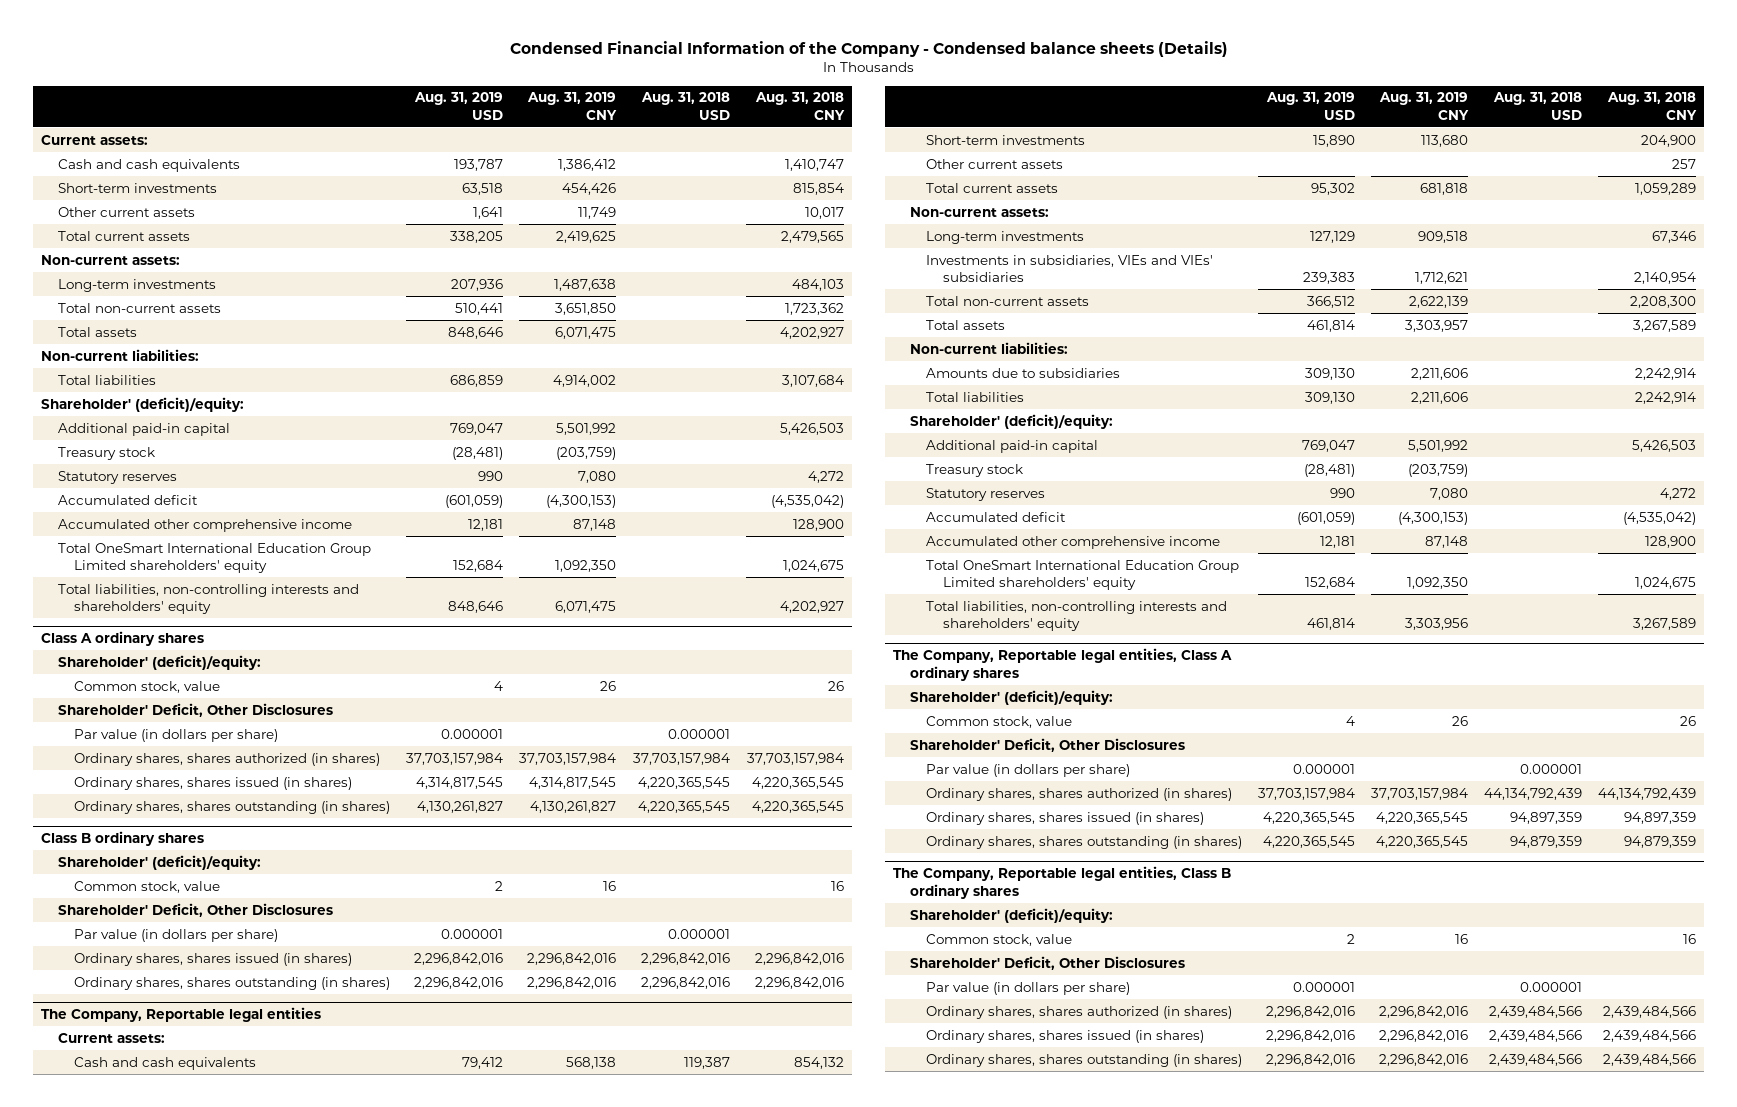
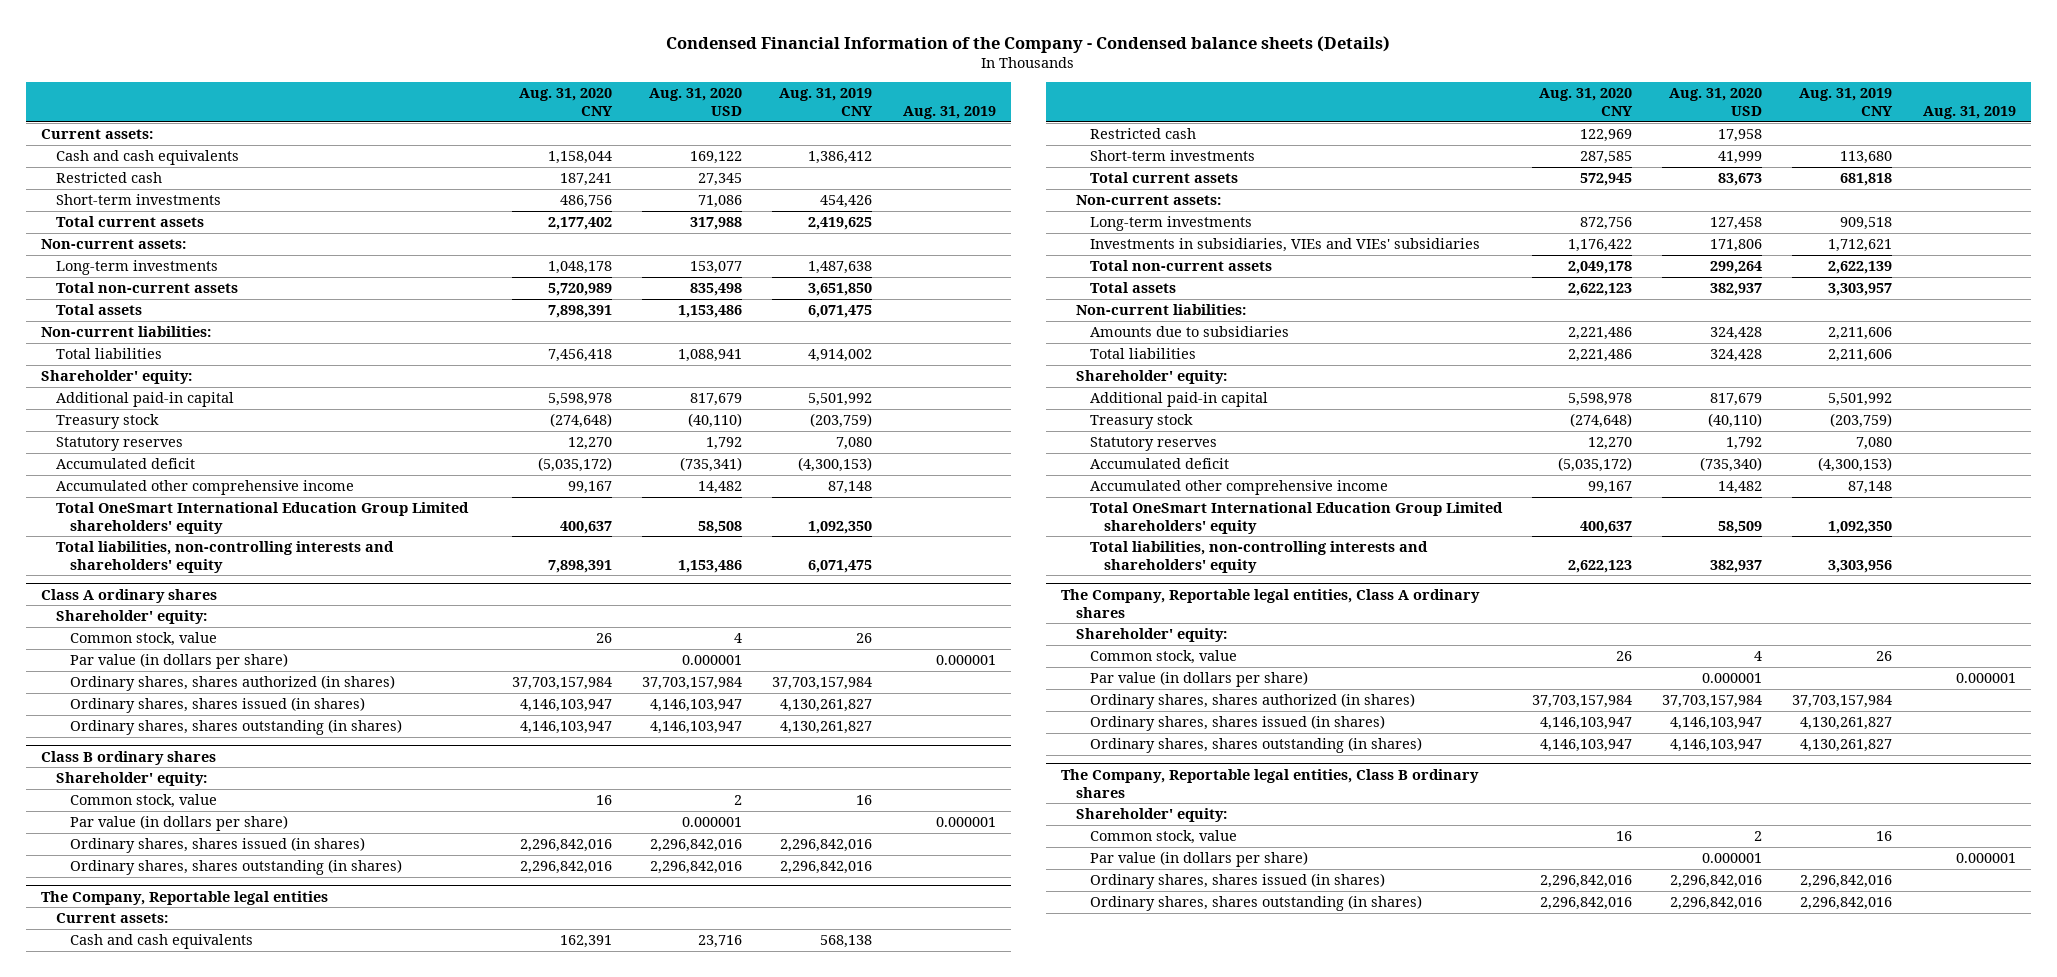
[414,92,504,120] Aug. 31, 2019 USD -> none
[640,92,730,120] Aug. 31, 2018 USD -> none
[754,92,845,120] Aug. 31, 2018 CNY -> none
none -> [519,88,614,117] Aug. 31, 2020 CNY
none -> [649,88,743,117] Aug. 31, 2020 USD
none -> [902,106,996,120] Aug. 31, 2019
none -> [55,171,162,183] Restricted cash
[57,206,195,217] Other current assets -> none
[41,396,245,412] Shareholder' (deficit)/equity: -> [41,369,193,384] Shareholder' equity:
[57,654,261,670] Shareholder' (deficit)/equity: -> [55,609,207,624] Shareholder' equity:
[57,702,333,717] Shareholder' Deficit, Other Disclosures -> none
[528,776,616,789] 4,314,817,545 -> [780,698,873,712] 4,130,261,827
[57,854,261,870] Shareholder' (deficit)/equity: -> [55,771,207,786] Shareholder' equity:
[57,902,333,917] Shareholder' Deficit, Other Disclosures -> none
none -> [1090,127,1197,139] Restricted cash
[926,158,1064,169] Other current assets -> none
[909,413,1113,429] Shareholder' (deficit)/equity: -> [1075,369,1227,384] Shareholder' equity:
[909,689,1113,705] Shareholder' (deficit)/equity: -> [1075,627,1227,642] Shareholder' equity:
[909,737,1185,752] Shareholder' Deficit, Other Disclosures -> none
[1376,811,1469,824] 4,220,365,545 -> [1800,716,1893,730] 4,130,261,827
[1376,835,1469,848] 4,220,365,545 -> [1800,738,1893,752] 4,130,261,827
[909,907,1113,923] Shareholder' (deficit)/equity: -> [1075,807,1227,822] Shareholder' equity:
[909,955,1185,970] Shareholder' Deficit, Other Disclosures -> none
[926,1005,1233,1019] Ordinary shares, shares authorized (in shares) -> none

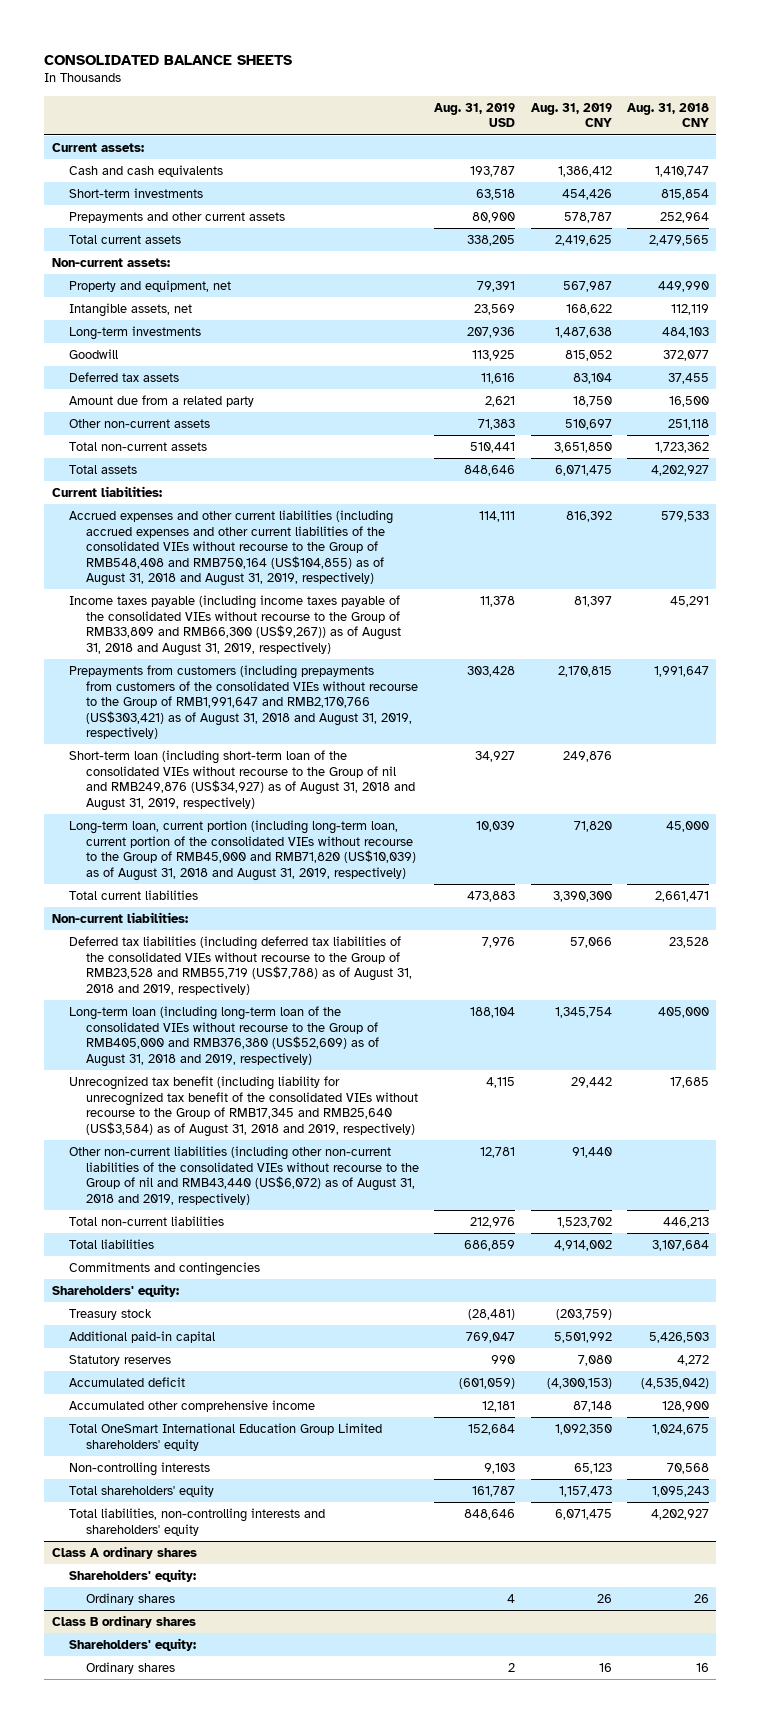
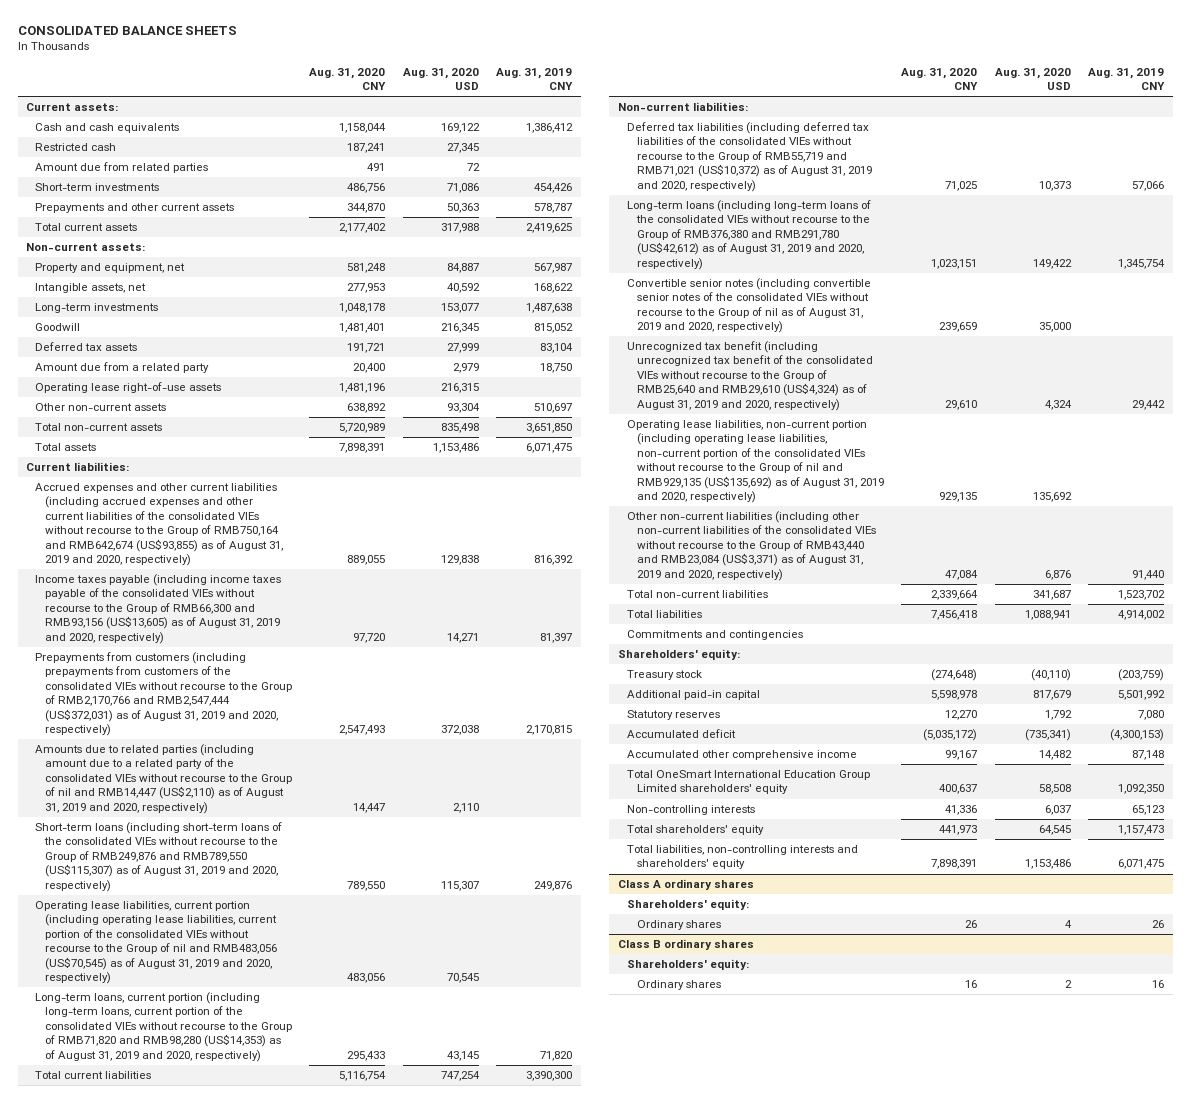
[434,102,516,128] Aug. 31, 2019 USD -> none
[626,102,709,128] Aug. 31, 2018 CNY -> none
none -> [309,67,387,91] Aug. 31, 2020 CNY
none -> [402,67,479,91] Aug. 31, 2020 USD
none -> [35,143,117,152] Restricted cash
none -> [35,162,209,174] Amount due from related parties
none -> [35,382,222,394] Operating lease right-of-use assets
[68,510,393,587] Accrued expenses and other current liabilities (including accrued expenses and other current liabilities of the consolidated VIEs without recourse to the Group of RMB548,408 and RMB750,164 (US$104,855) as of August 31, 2018 and August 31, 2019, respectively) -> [35,483,283,566] Accrued expenses and other current liabilities (including accrued expenses and other current liabilities of the consolidated VIEs without recourse to the Group of RMB750,164 and RMB642,674 (US$93,855) as of August 31, 2019 and 2020, respectively)
[68,595,402,656] Income taxes payable (including income taxes payable of the consolidated VIEs without recourse to the Group of RMB33,809 and RMB66,300 (US$9,267)) as of August 31, 2018 and August 31, 2019, respectively) -> [35,574,282,644] Income taxes payable (including income taxes payable of the consolidated VIEs without recourse to the Group of RMB66,300 and RMB93,156 (US$13,605) as of August 31, 2019 and 2020, respectively)
[68,665,419,740] Prepayments from customers (including prepayments from customers of the consolidated VIEs without recourse to the Group of RMB1,991,647 and RMB2,170,766 (US$303,421) as of August 31, 2018 and August 31, 2019, respectively) -> [35,652,292,736] Prepayments from customers (including prepayments from customers of the consolidated VIEs without recourse to the Group of RMB2,170,766 and RMB2,547,444 (US$372,031) as of August 31, 2019 and 2020, respectively)
none -> [35,744,292,814] Amounts due to related parties (including amount due to a related party of the consolidated VIEs without recourse to the Group of nil and RMB14,447 (US$2,110) as of August 31, 2019 and 2020, respectively)
[68,750,416,811] Short-term loan (including short-term loan of the consolidated VIEs without recourse to the Group of nil and RMB249,876 (US$34,927) as of August 31, 2018 and August 31, 2019, respectively) -> [35,822,283,892] Short-term loans (including short-term loans of the consolidated VIEs without recourse to the Group of RMB249,876 and RMB789,550 (US$115,307) as of August 31, 2019 and 2020, respectively)
none -> [35,901,277,984] Operating lease liabilities, current portion (including operating lease liabilities, current portion of the consolidated VIEs without recourse to the Group of nil and RMB483,056 (US$70,545) as of August 31, 2019 and 2020, respectively)
[68,820,417,881] Long-term loan, current portion (including long-term loan, current portion of the consolidated VIEs without recourse to the Group of RMB45,000 and RMB71,820 (US$10,039) as of August 31, 2018 and August 31, 2019, respectively) -> [35,992,292,1062] Long-term loans, current portion (including long-term loans, current portion of the consolidated VIEs without recourse to the Group of RMB71,820 and RMB98,280 (US$14,353) as of August 31, 2019 and 2020, respectively)
[68,936,413,995] Deferred tax liabilities (including deferred tax liabilities of the consolidated VIEs without recourse to the Group of RMB23,528 and RMB55,719 (US$7,788) as of August 31, 2018 and 2019, respectively) -> [627,122,872,192] Deferred tax liabilities (including deferred tax liabilities of the consolidated VIEs without recourse to the Group of RMB55,719 and RMB71,021 (US$10,372) as of August 31, 2019 and 2020, respectively)
[68,1006,380,1067] Long-term loan (including long-term loan of the consolidated VIEs without recourse to the Group of RMB405,000 and RMB376,380 (US$52,609) as of August 31, 2018 and 2019, respectively) -> [627,200,872,270] Long-term loans (including long-term loans of the consolidated VIEs without recourse to the Group of RMB376,380 and RMB291,780 (US$42,612) as of August 31, 2019 and 2020, respectively)
none -> [627,278,872,334] Convertible senior notes (including convertible senior notes of the consolidated VIEs without recourse to the Group of nil as of August 31, 2019 and 2020, respectively)
[68,1076,419,1137] Unrecognized tax benefit (including liability for unrecognized tax benefit of the consolidated VIEs without recourse to the Group of RMB17,345 and RMB25,640 (US$3,584) as of August 31, 2018 and 2019, respectively) -> [627,341,873,411] Unrecognized tax benefit (including unrecognized tax benefit of the consolidated VIEs without recourse to the Group of RMB25,640 and RMB29,610 (US$4,324) as of August 31, 2019 and 2020, respectively)
none -> [627,420,884,503] Operating lease liabilities, non-current portion (including operating lease liabilities, non-current portion of the consolidated VIEs without recourse to the Group of nil and RMB929,135 (US$135,692) as of August 31, 2019 and 2020, respectively)
[68,1146,420,1205] Other non-current liabilities (including other non-current liabilities of the consolidated VIEs without recourse to the Group of nil and RMB43,440 (US$6,072) as of August 31, 2018 and 2019, respectively) -> [627,511,876,581] Other non-current liabilities (including other non-current liabilities of the consolidated VIEs without recourse to the Group of RMB43,440 and RMB23,084 (US$3,371) as of August 31, 2019 and 2020, respectively)

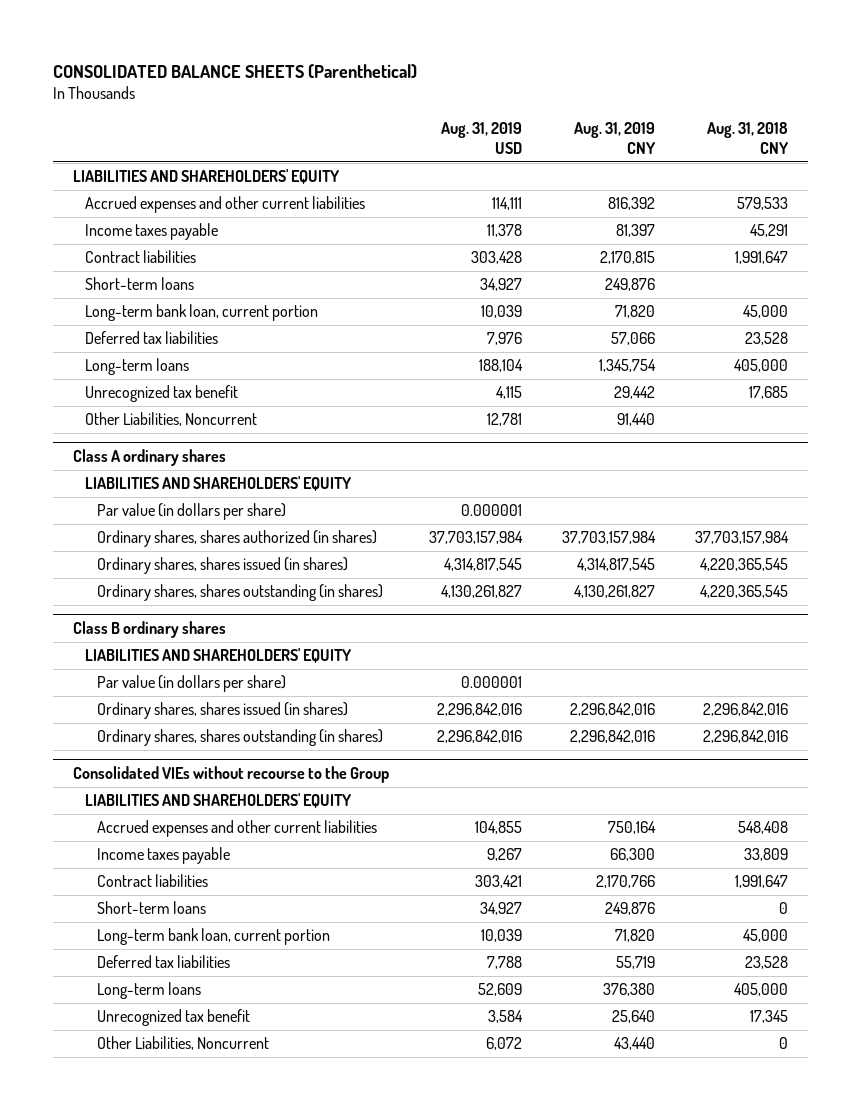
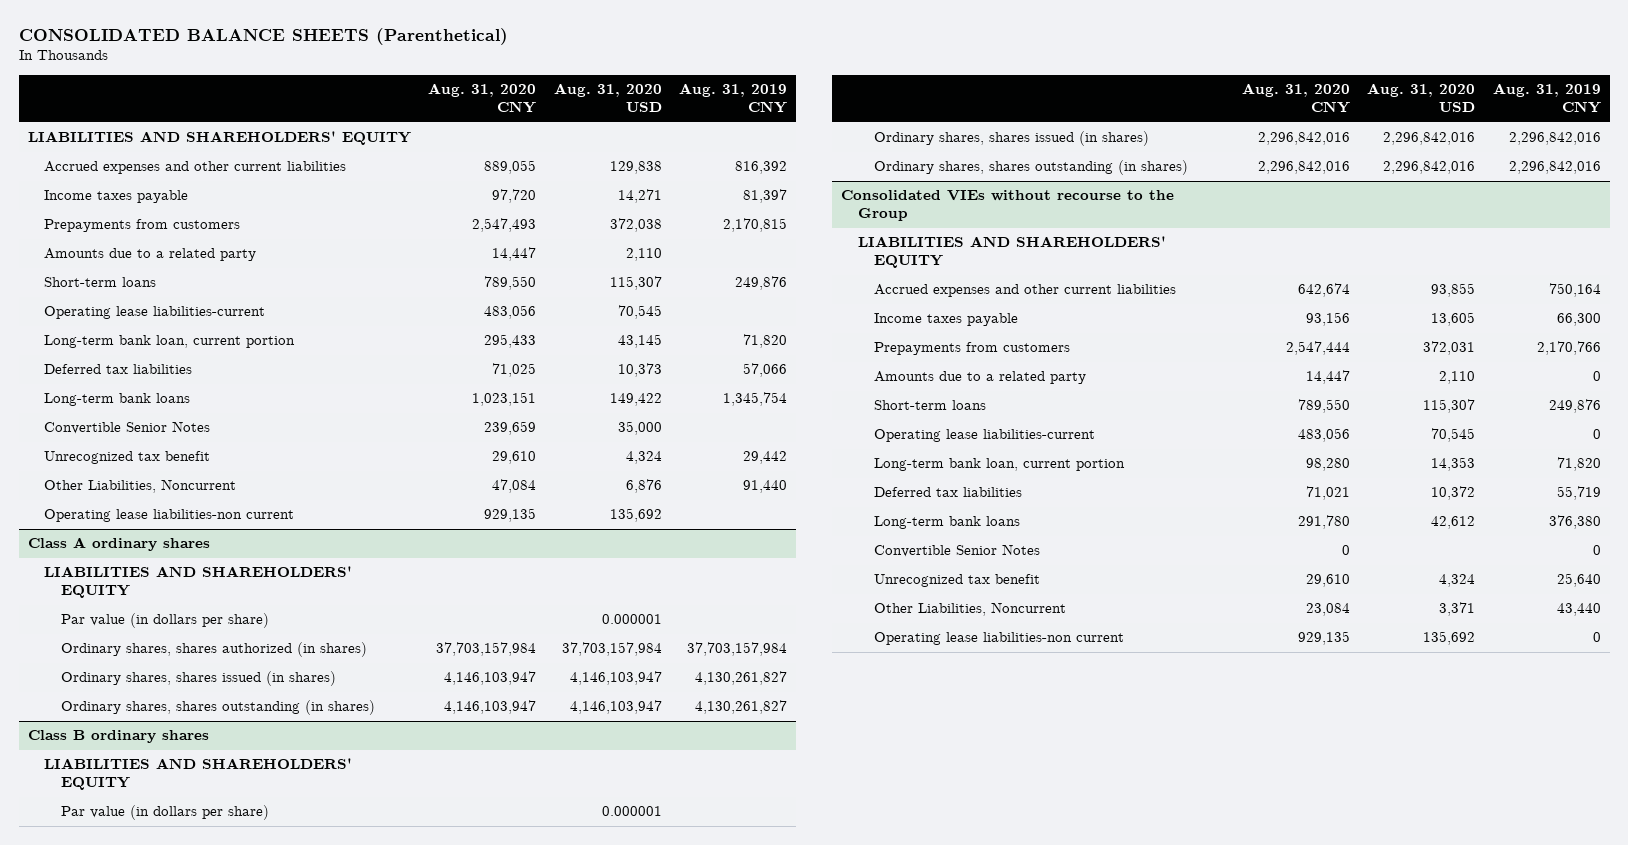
[441,122,523,154] Aug. 31, 2019 USD -> none
[707,122,790,154] Aug. 31, 2018 CNY -> none
none -> [428,83,537,113] Aug. 31, 2020 CNY
none -> [553,83,662,112] Aug. 31, 2020 USD
[85,250,197,264] Contract liabilities -> [44,219,241,233] Prepayments from customers
none -> [44,248,257,262] Amounts due to a related party
none -> [44,306,266,320] Operating lease liabilities-current
[85,358,190,376] Long-term loans -> [44,393,191,407] Long-term bank loans
none -> [44,421,211,435] Convertible Senior Notes
none -> [44,509,295,523] Operating lease liabilities-non current
[577,558,656,572] 4,314,817,545 -> [695,671,788,686] 4,130,261,827
[97,874,209,888] Contract liabilities -> [874,342,1071,356] Prepayments from customers
none -> [874,371,1087,385] Amounts due to a related party
none -> [874,429,1096,443] Operating lease liabilities-current
[97,982,202,1000] Long-term loans -> [874,516,1021,530] Long-term bank loans
none -> [874,544,1041,558] Convertible Senior Notes
none -> [874,632,1125,646] Operating lease liabilities-non current

